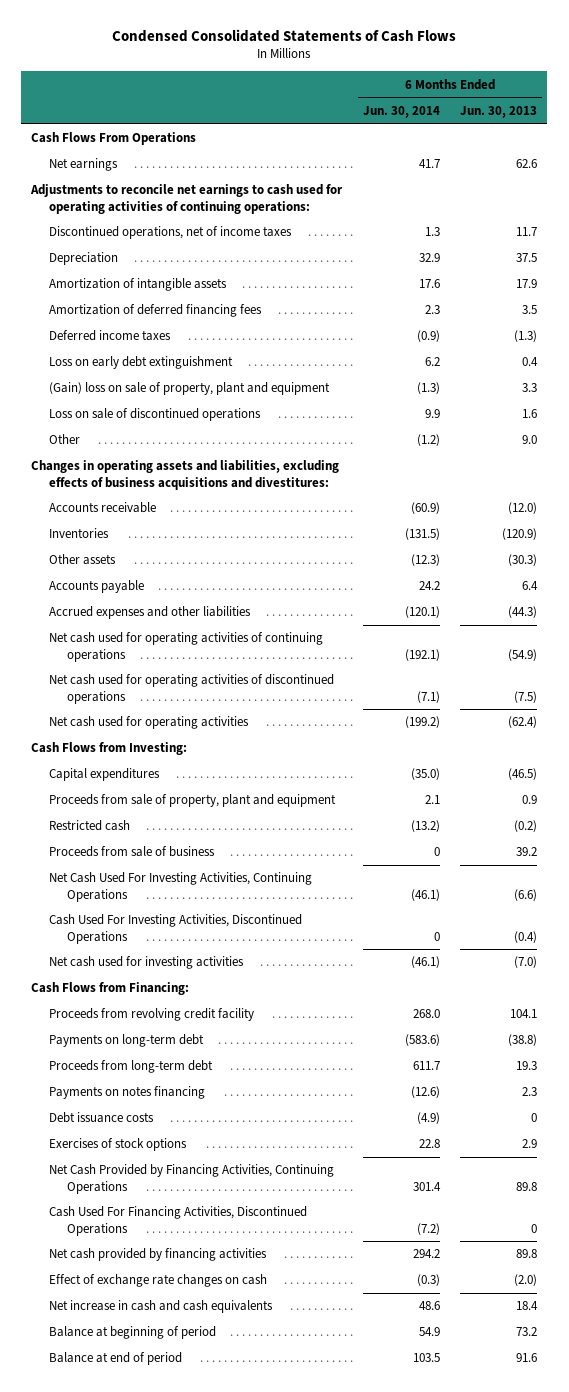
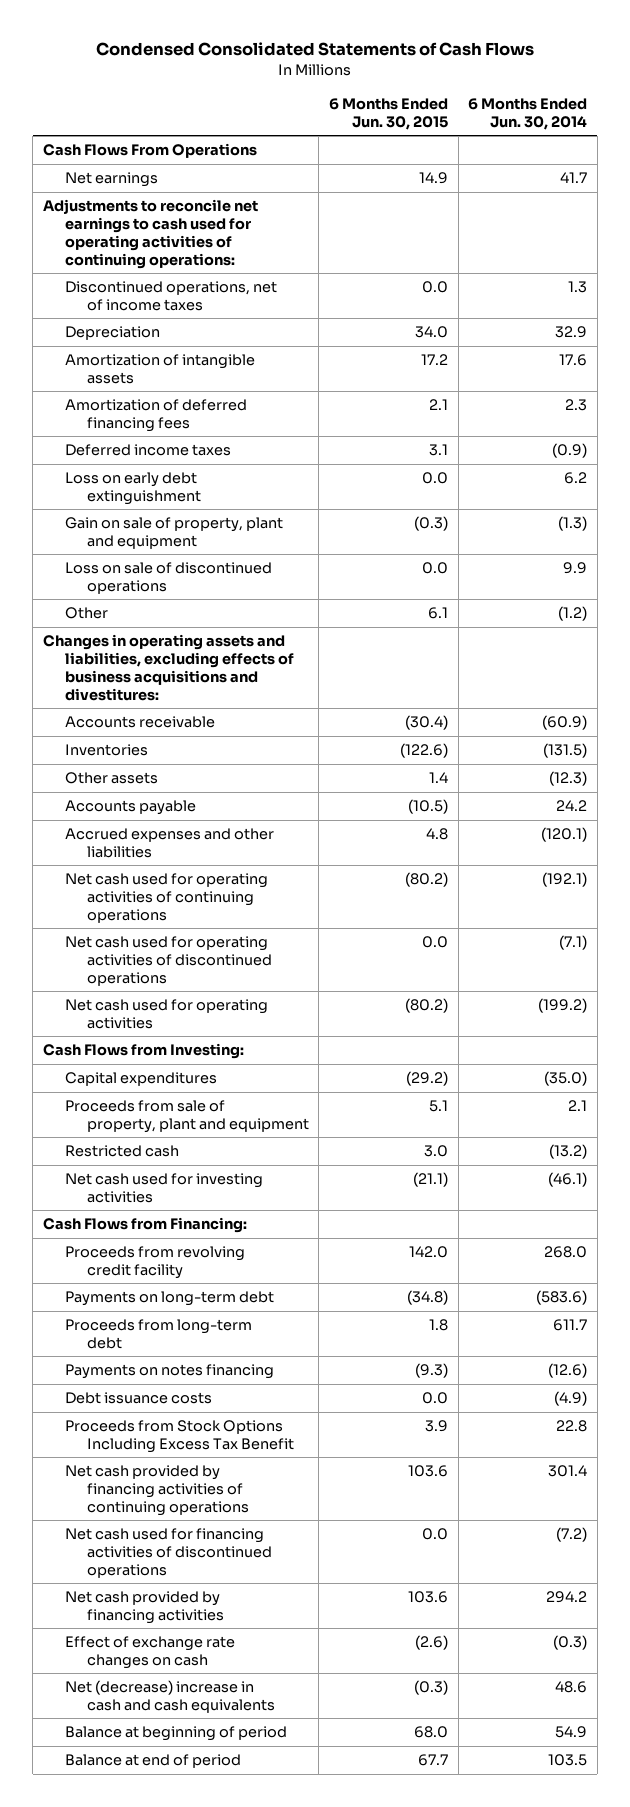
[460,106,538,119] Jun. 30, 2013 -> none
none -> [329,97,449,130] 6 Months Ended Jun. 30, 2015
[49,382,331,396] (Gain) loss on sale of property, plant and equipment -> [64,517,283,549] Gain on sale of property, plant and equipment
[49,846,216,858] Proceeds from sale of business -> none
[49,872,313,902] Net Cash Used For Investing Activities, Continuing Operations -> none
[49,914,303,944] Cash Used For Investing Activities, Discontinued Operations -> none
[49,1138,188,1152] Exercises of stock options -> [64,1420,294,1453] Proceeds from Stock Options Including Excess Tax Benefit
[49,1164,335,1194] Net Cash Provided by Financing Activities, Continuing Operations -> [64,1465,249,1516] Net cash provided by financing activities of continuing operations
[49,1206,308,1236] Cash Used For Financing Activities, Discontinued Operations -> [64,1528,272,1578] Net cash used for financing activities of discontinued operations
[49,1300,274,1314] Net increase in cash and cash equivalents -> [64,1680,275,1713] Net (decrease) increase in cash and cash equivalents

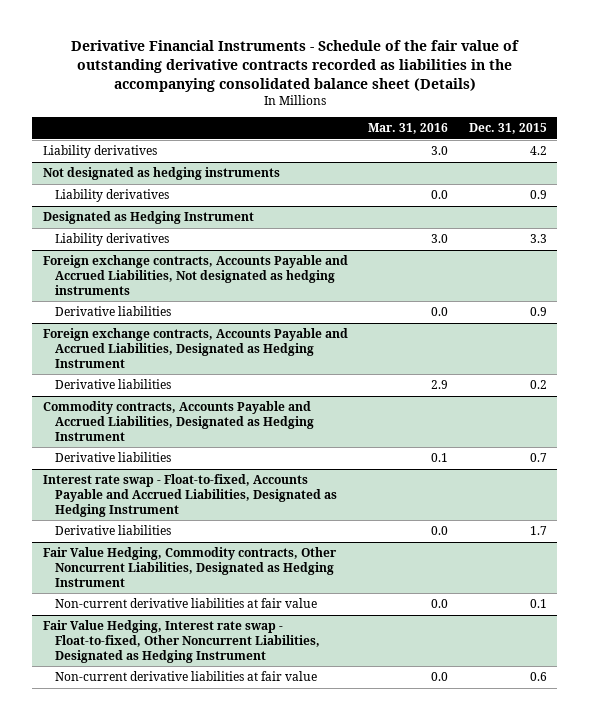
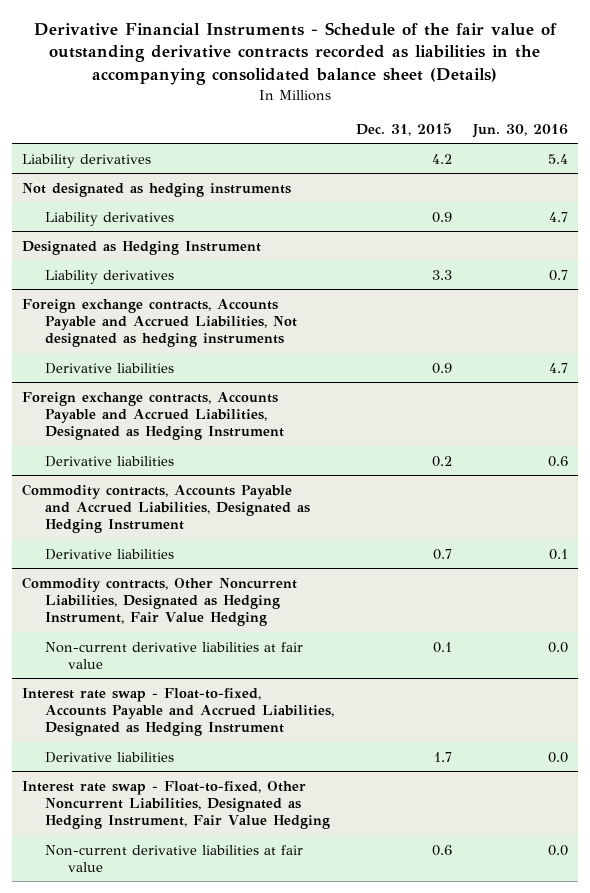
[368,123,449,135] Mar. 31, 2016 -> none
none -> [471,124,568,139] Jun. 30, 2016
none -> [22,576,298,627] Commodity contracts, Other Noncurrent Liabilities, Designated as Hedging Instrument, Fair Value Hedging
none -> [45,641,304,669] Non-current derivative liabilities at fair value
[42,547,337,587] Fair Value Hedging, Commodity contracts, Other Noncurrent Liabilities, Designated as Hedging Instrument -> none
[54,598,317,609] Non-current derivative liabilities at fair value -> none
[42,620,320,663] Fair Value Hedging, Interest rate swap - Float-to-fixed, Other Noncurrent Liabilities, Designated as Hedging Instrument -> [22,780,331,830] Interest rate swap - Float-to-fixed, Other Noncurrent Liabilities, Designated as Hedging Instrument, Fair Value Hedging

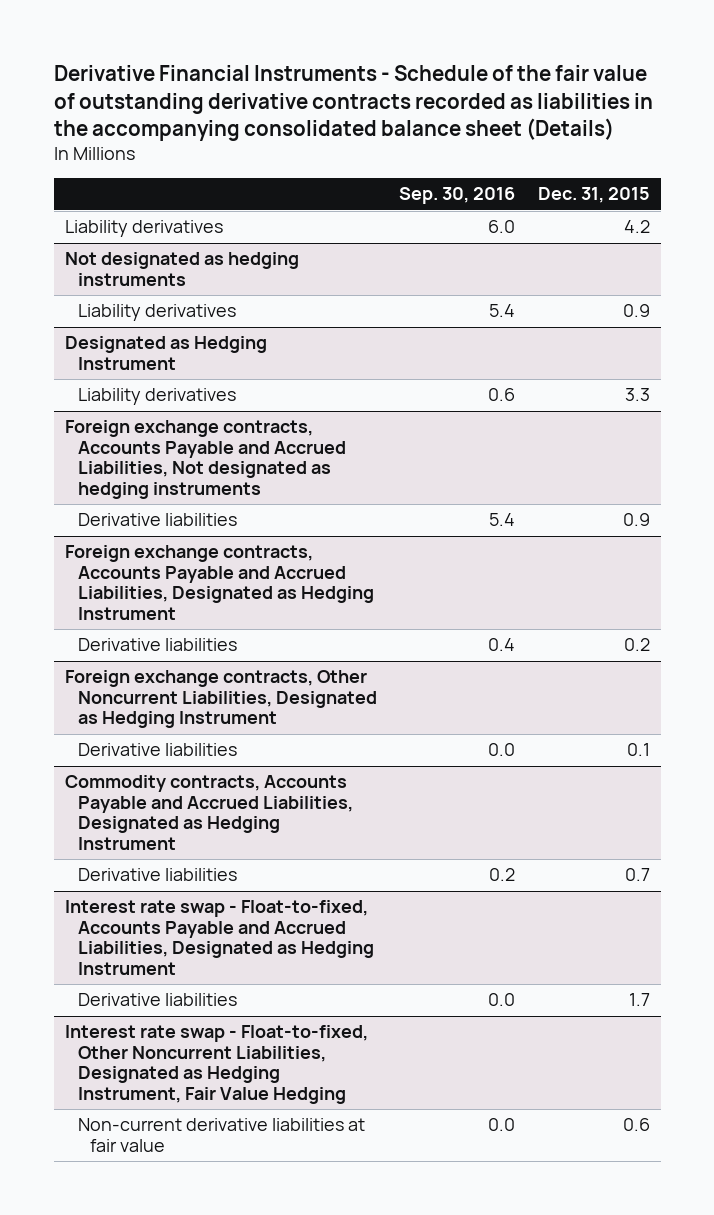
[471,124,568,139] Jun. 30, 2016 -> none
none -> [399,187,516,205] Sep. 30, 2016
none -> [64,670,377,729] Foreign exchange contracts, Other Noncurrent Liabilities, Designated as Hedging Instrument
none -> [77,743,237,757] Derivative liabilities
[22,576,298,627] Commodity contracts, Other Noncurrent Liabilities, Designated as Hedging Instrument, Fair Value Hedging -> none
[45,641,304,669] Non-current derivative liabilities at fair value -> none

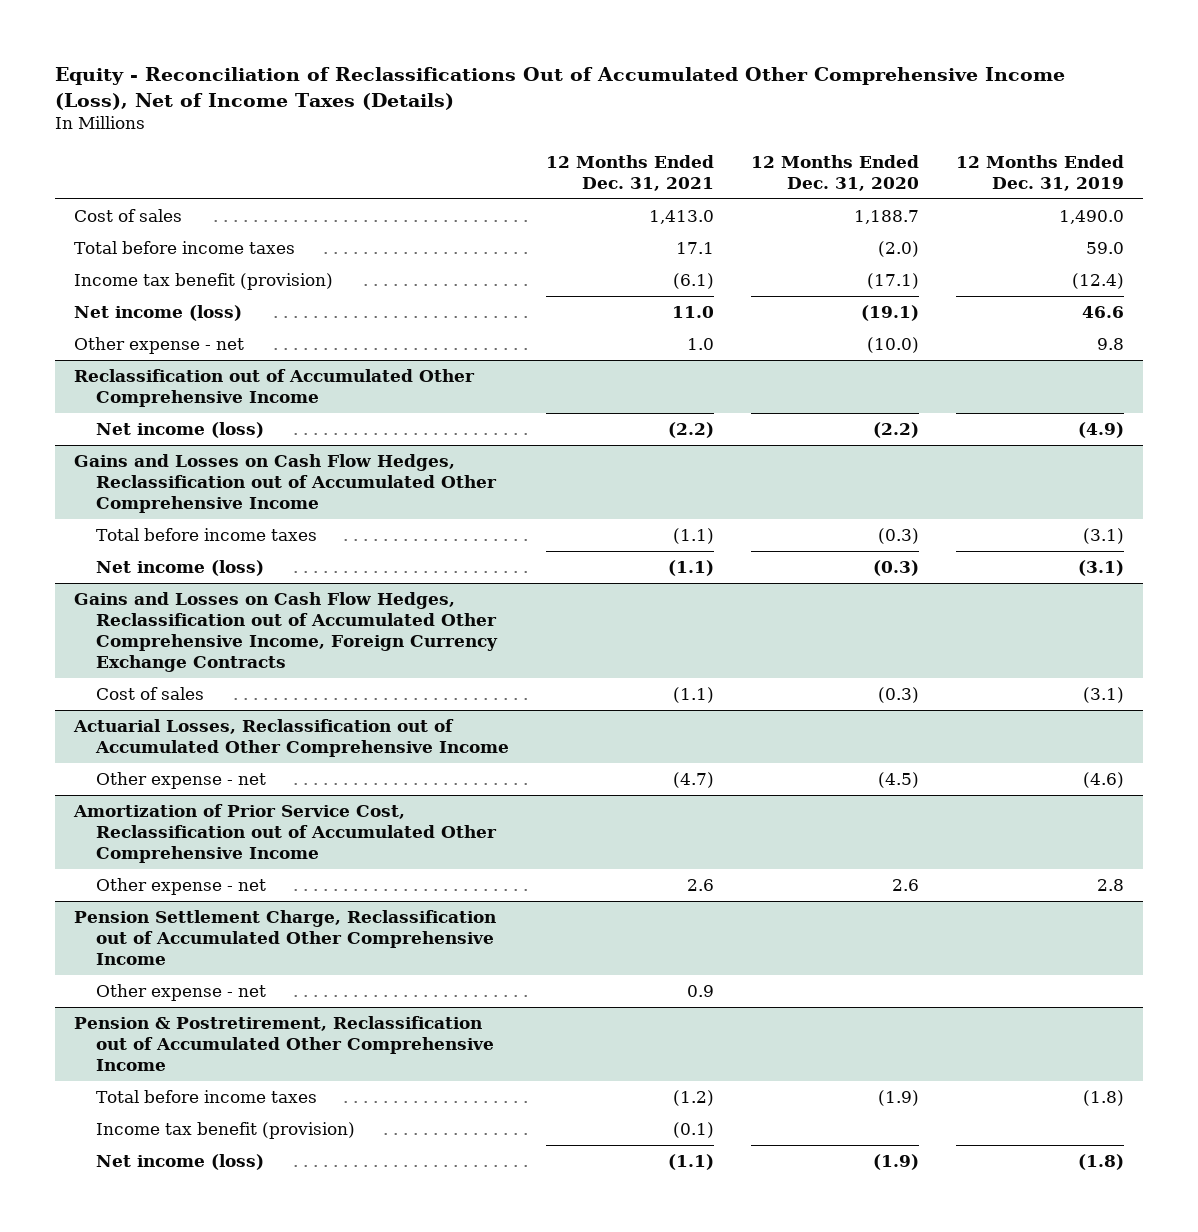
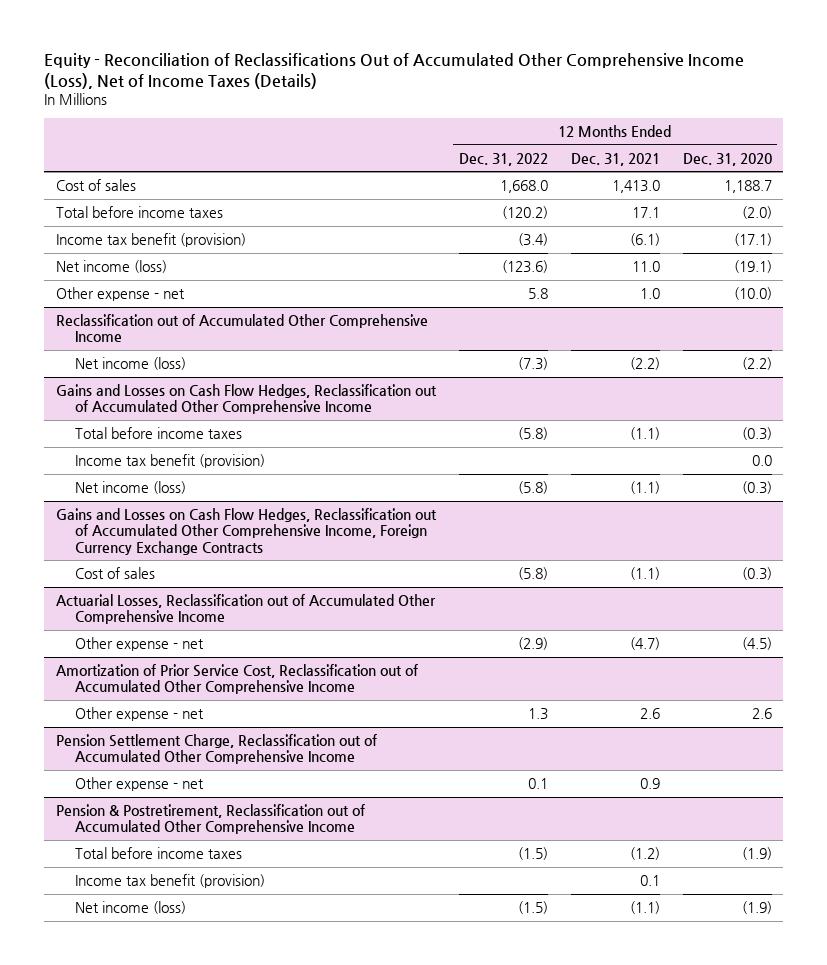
[956,154,1125,191] 12 Months Ended Dec. 31, 2019 -> none
none -> [458,152,548,166] Dec. 31, 2022
none -> [75,454,266,469] Income tax benefit (provision)
[673,1122,715,1139] (0.1) -> [639,875,660,887] 0.1

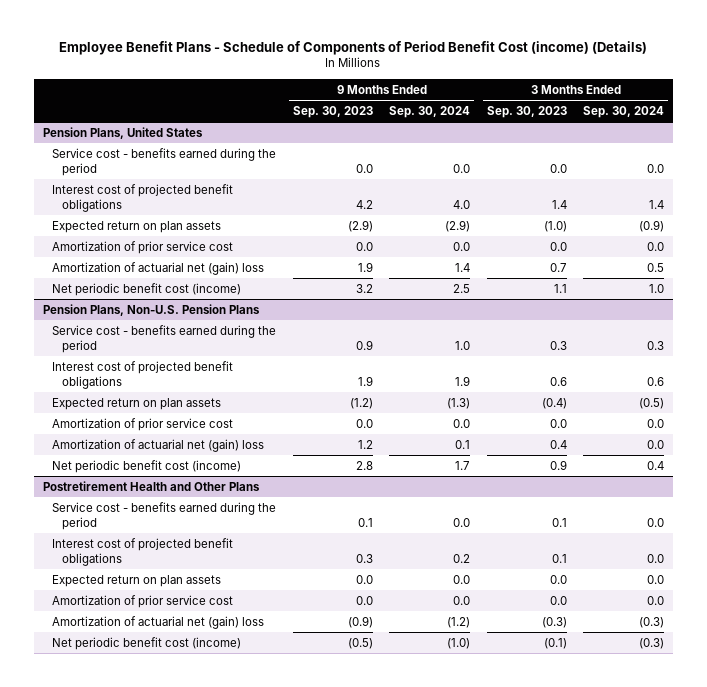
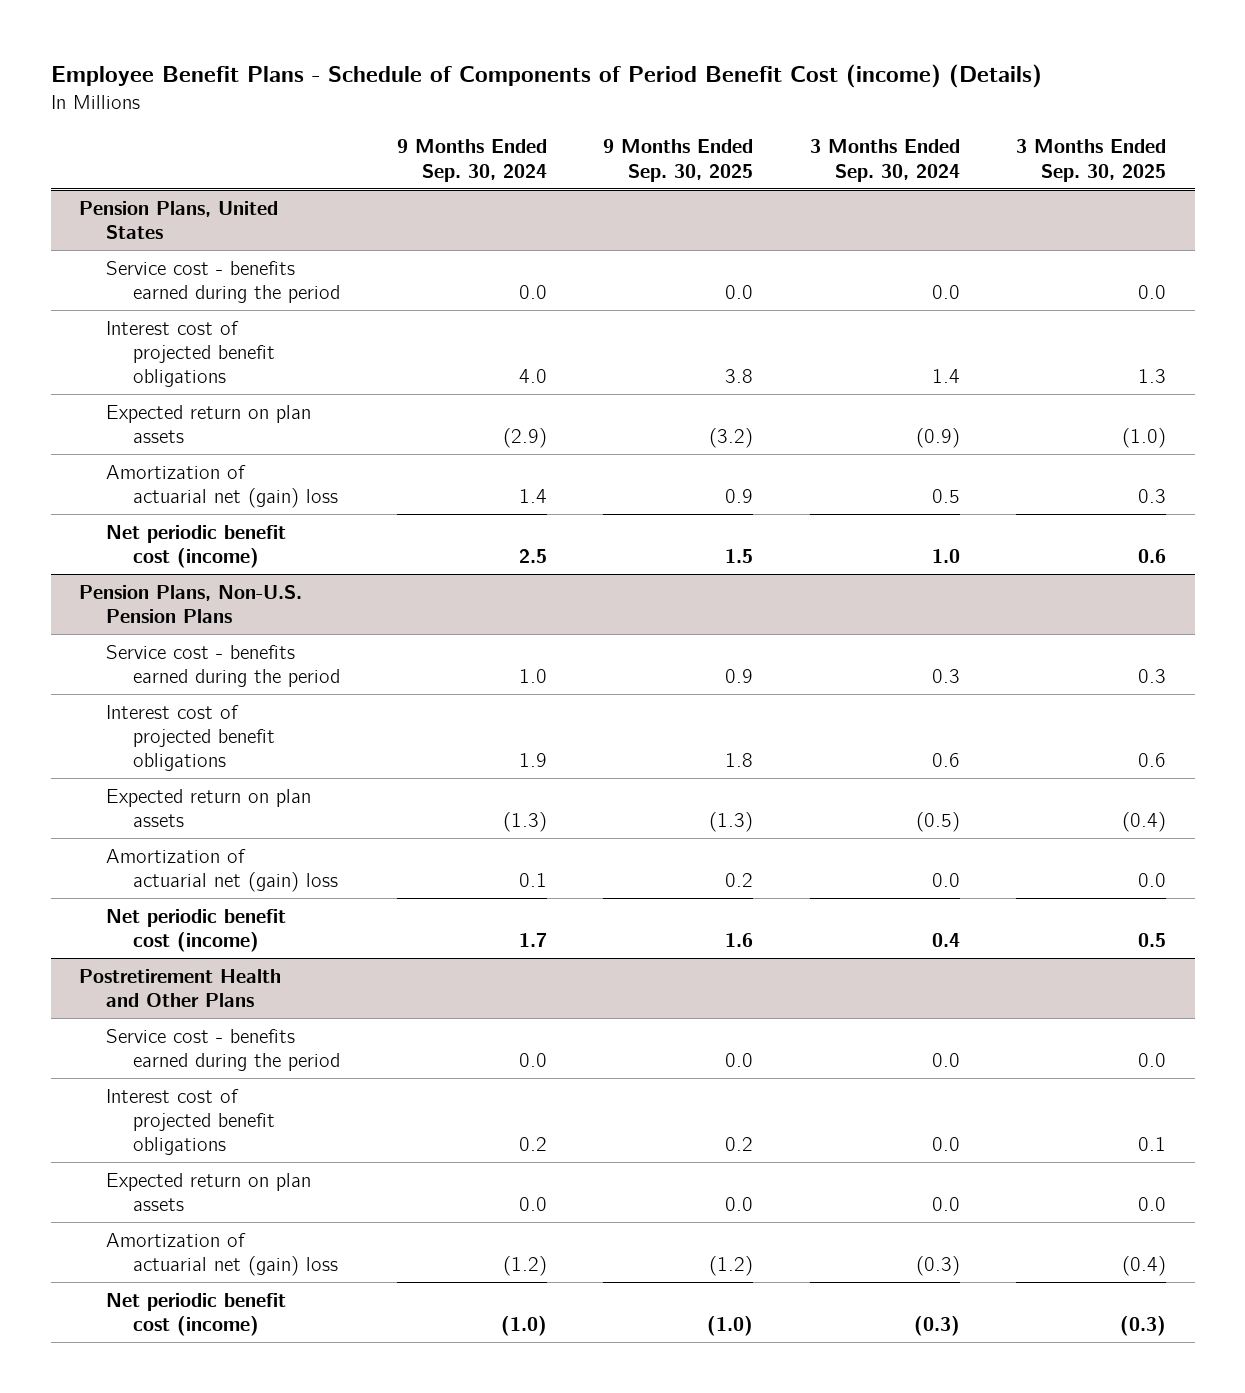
[292,105,373,118] Sep. 30, 2023 -> none
[486,105,567,118] Sep. 30, 2023 -> none
none -> [603,139,754,182] 9 Months Ended Sep. 30, 2025
none -> [1016,139,1167,182] 3 Months Ended Sep. 30, 2025
[52,240,234,254] Amortization of prior service cost -> none
[52,417,234,431] Amortization of prior service cost -> none
[52,594,234,608] Amortization of prior service cost -> none

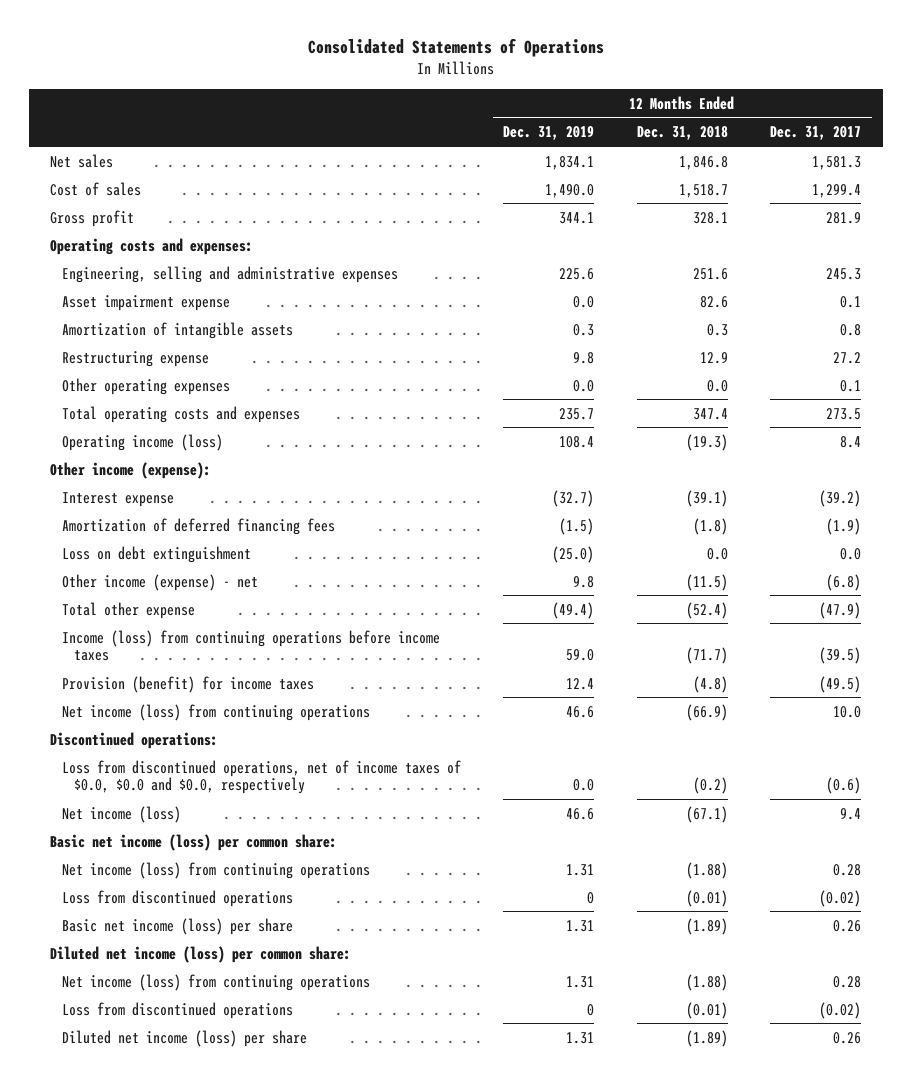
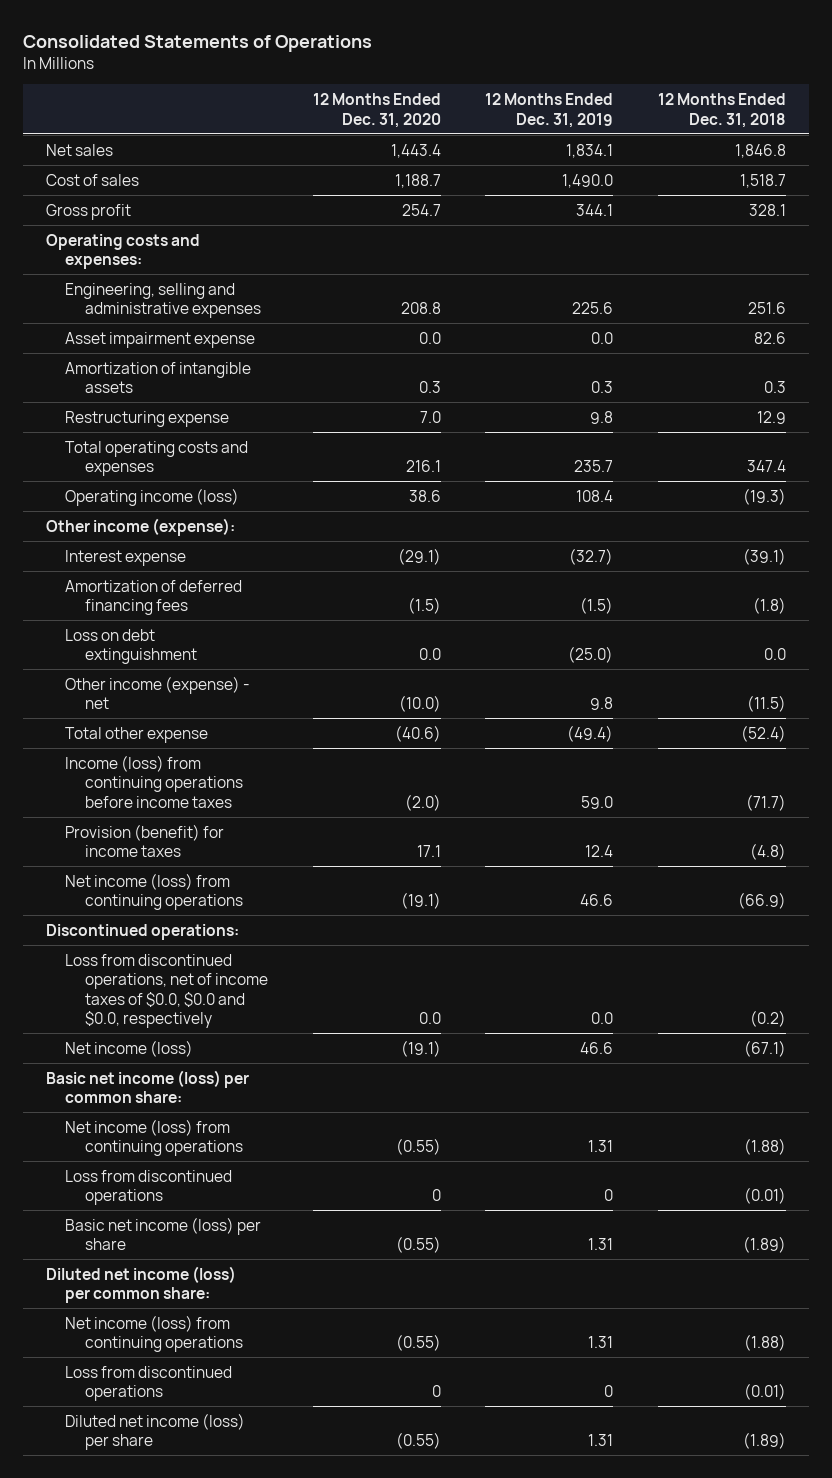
[770,126,862,141] Dec. 31, 2017 -> none
none -> [312,93,441,128] 12 Months Ended Dec. 31, 2020
[61,377,230,395] Other operating expenses -> none

